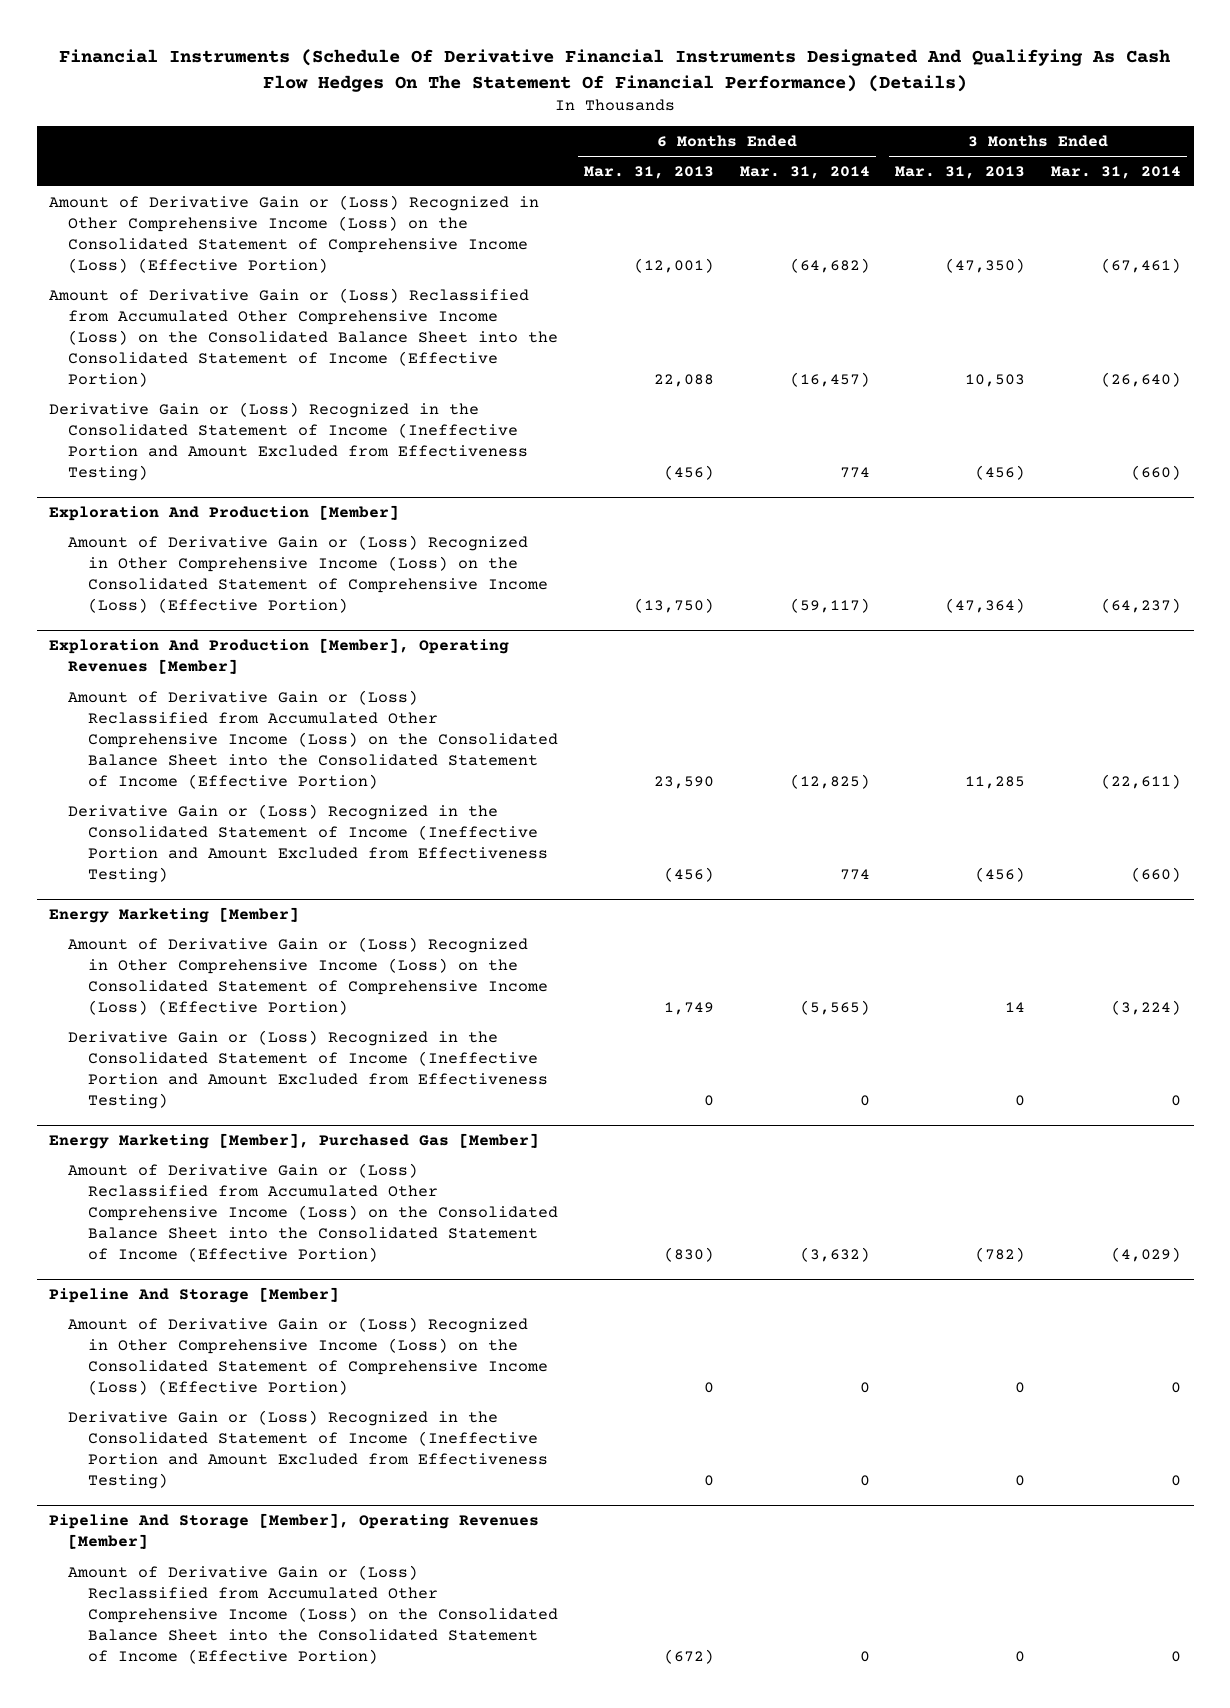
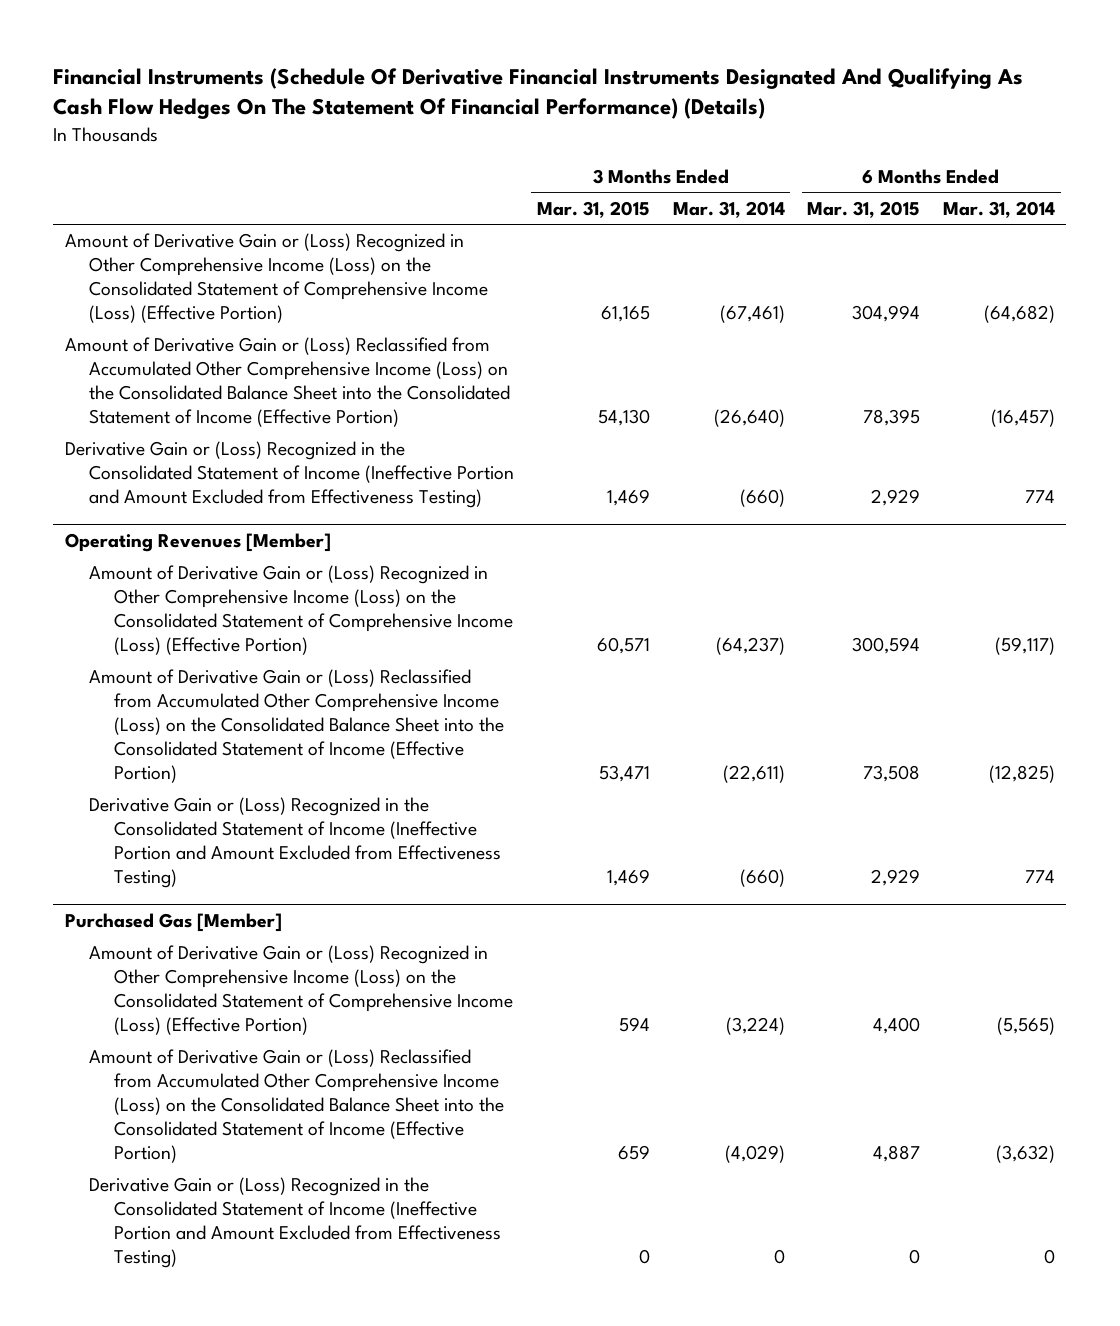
[584,165,715,179] Mar. 31, 2013 -> none
[895,165,1026,179] Mar. 31, 2013 -> none
none -> [537,200,651,218] Mar. 31, 2015
none -> [807,200,921,218] Mar. 31, 2015
[49,505,400,522] Exploration And Production [Member] -> none
none -> [64,533,331,553] Operating Revenues [Member]
[49,638,510,675] Exploration And Production [Member], Operating Revenues [Member] -> none
[49,907,300,924] Energy Marketing [Member] -> none
none -> [64,913,282,933] Purchased Gas [Member]
[68,1029,548,1110] Derivative Gain or (Loss) Recognized in the Consolidated Statement of Income (Ineffective Portion and Amount Excluded from Effectiveness Testing) -> none
[49,1133,540,1150] Energy Marketing [Member], Purchased Gas [Member] -> none
[49,1287,340,1304] Pipeline And Storage [Member] -> none
[68,1316,548,1396] Amount of Derivative Gain or (Loss) Recognized in Other Comprehensive Income (Loss) on the Consolidated Statement of Comprehensive Income (Loss) (Effective Portion) -> none
[49,1513,540,1550] Pipeline And Storage [Member], Operating Revenues [Member] -> none
[68,1564,558,1665] Amount of Derivative Gain or (Loss) Reclassified from Accumulated Other Comprehensive Income (Loss) on the Consolidated Balance Sheet into the Consolidated Statement of Income (Effective Portion) -> none

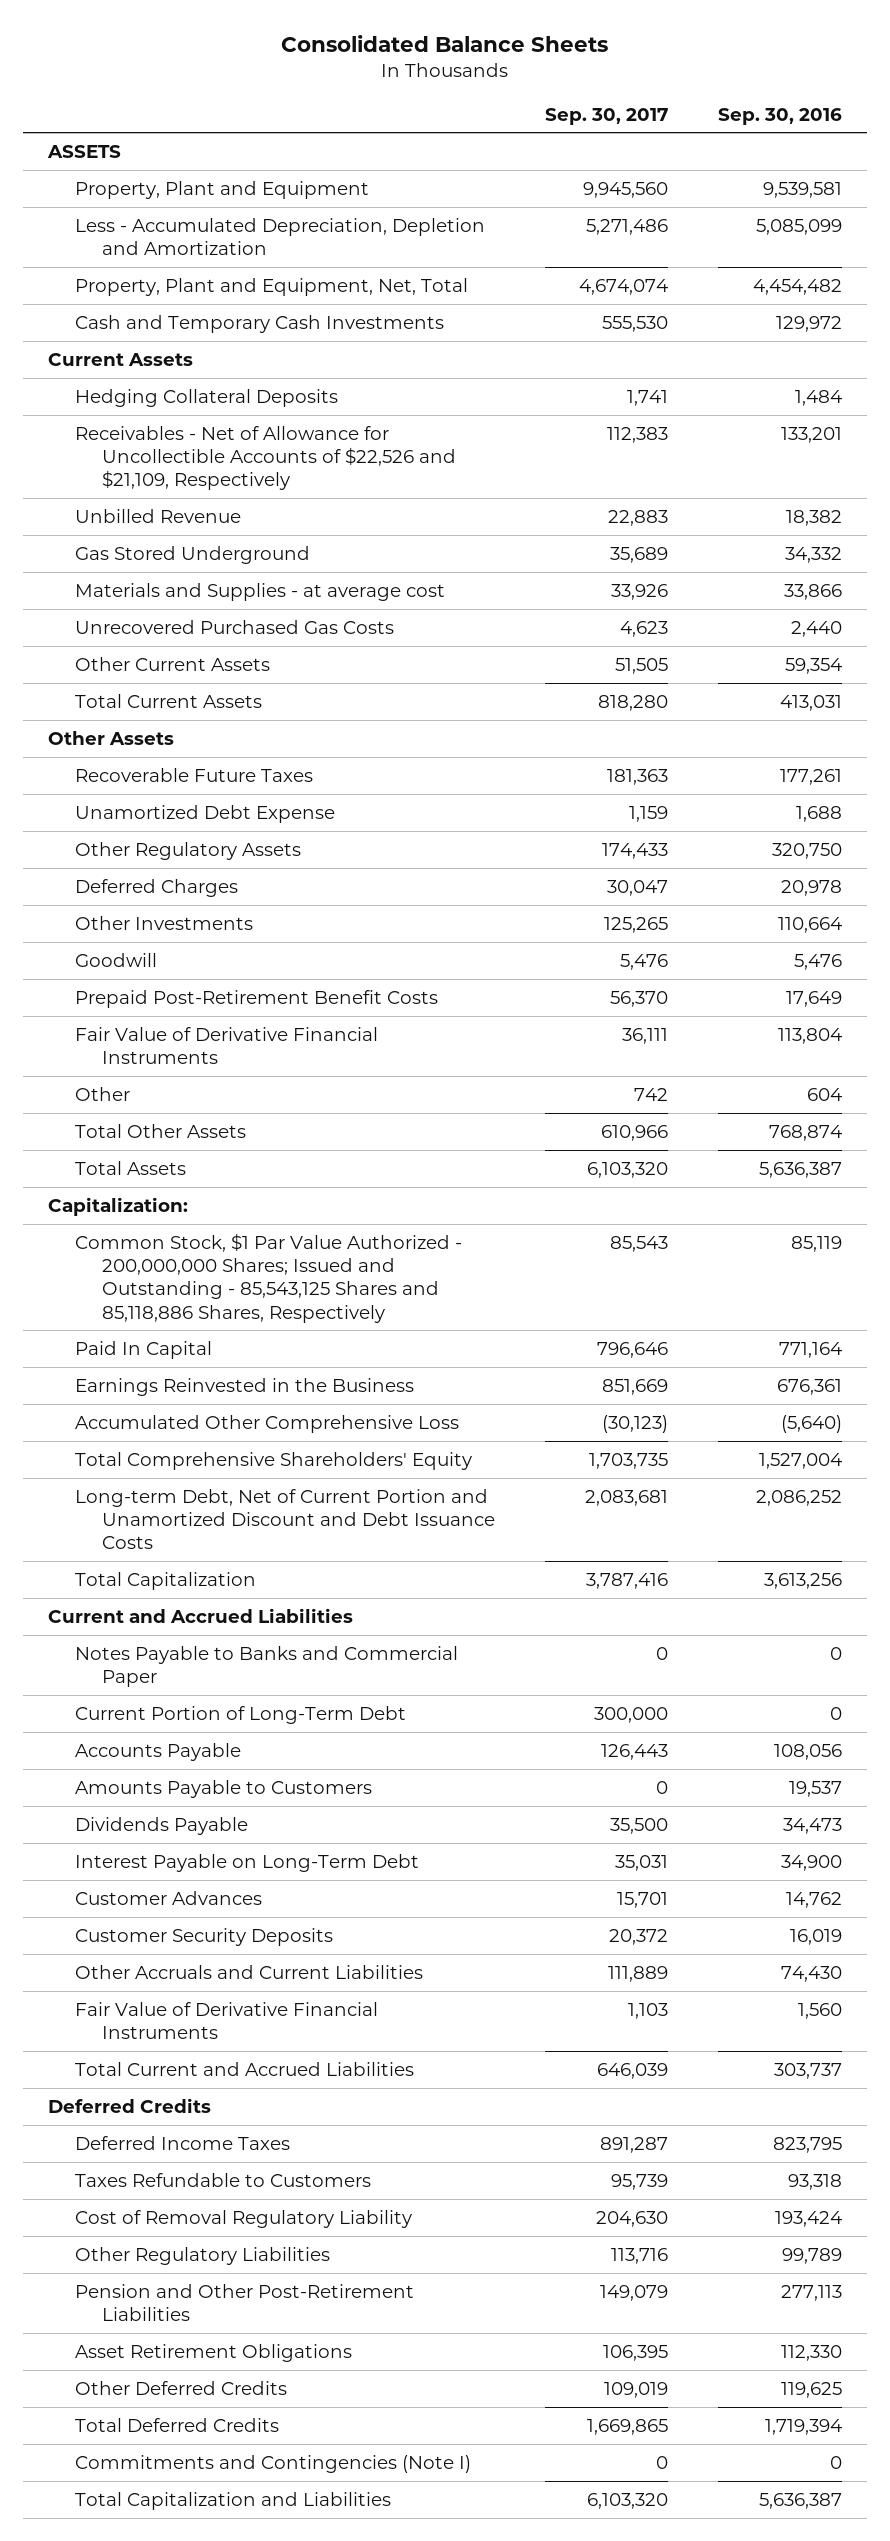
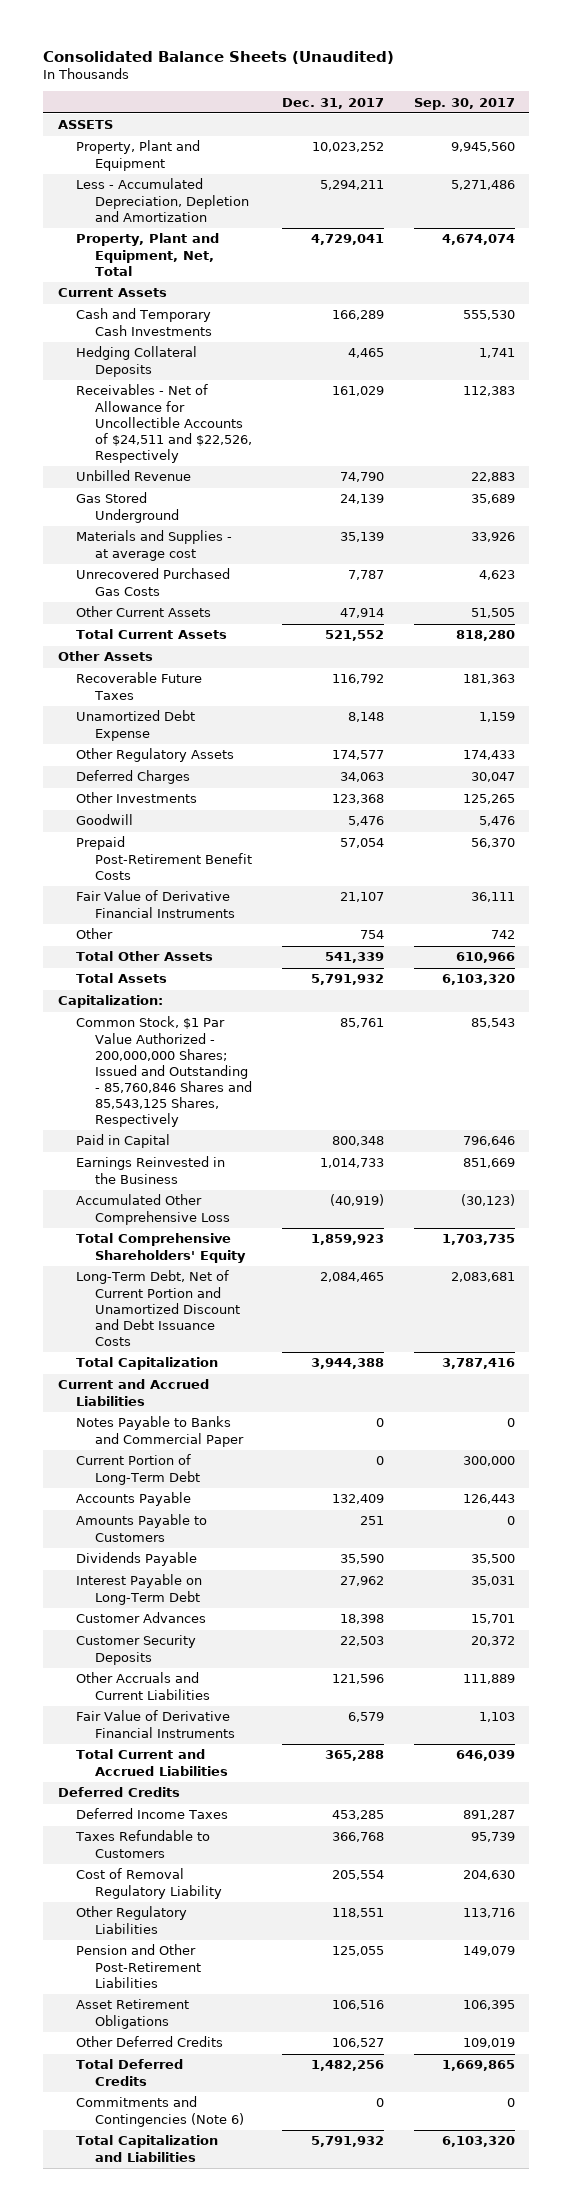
[280,34,608,52] Consolidated Balance Sheets -> [42,51,394,65] Consolidated Balance Sheets (Unaudited)
[718,107,843,125] Sep. 30, 2016 -> none
none -> [281,97,384,109] Dec. 31, 2017
[74,314,444,333] Cash and Temporary Cash Investments -> [76,308,213,336] Cash and Temporary Cash Investments
[74,425,456,491] Receivables - Net of Allowance for Uncollectible Accounts of $22,526 and $21,109, Respectively -> [76,384,253,463] Receivables - Net of Allowance for Uncollectible Accounts of $24,511 and $22,526, Respectively
[74,1232,462,1323] Common Stock, $1 Par Value Authorized - 200,000,000 Shares; Issued and Outstanding - 85,543,125 Shares and 85,118,886 Shares, Respectively -> [76,1016,253,1128] Common Stock, $1 Par Value Authorized - 200,000,000 Shares; Issued and Outstanding - 85,760,846 Shares and 85,543,125 Shares, Respectively
[74,1340,212,1359] Paid In Capital -> [76,1134,171,1149] Paid in Capital
[74,1488,495,1550] Long-term Debt, Net of Current Portion and Unamortized Discount and Debt Issuance Costs -> [76,1270,241,1346] Long-Term Debt, Net of Current Portion and Unamortized Discount and Debt Issuance Costs
[74,2454,471,2473] Commitments and Contingencies (Note I) -> [76,2096,245,2127] Commitments and Contingencies (Note 6)

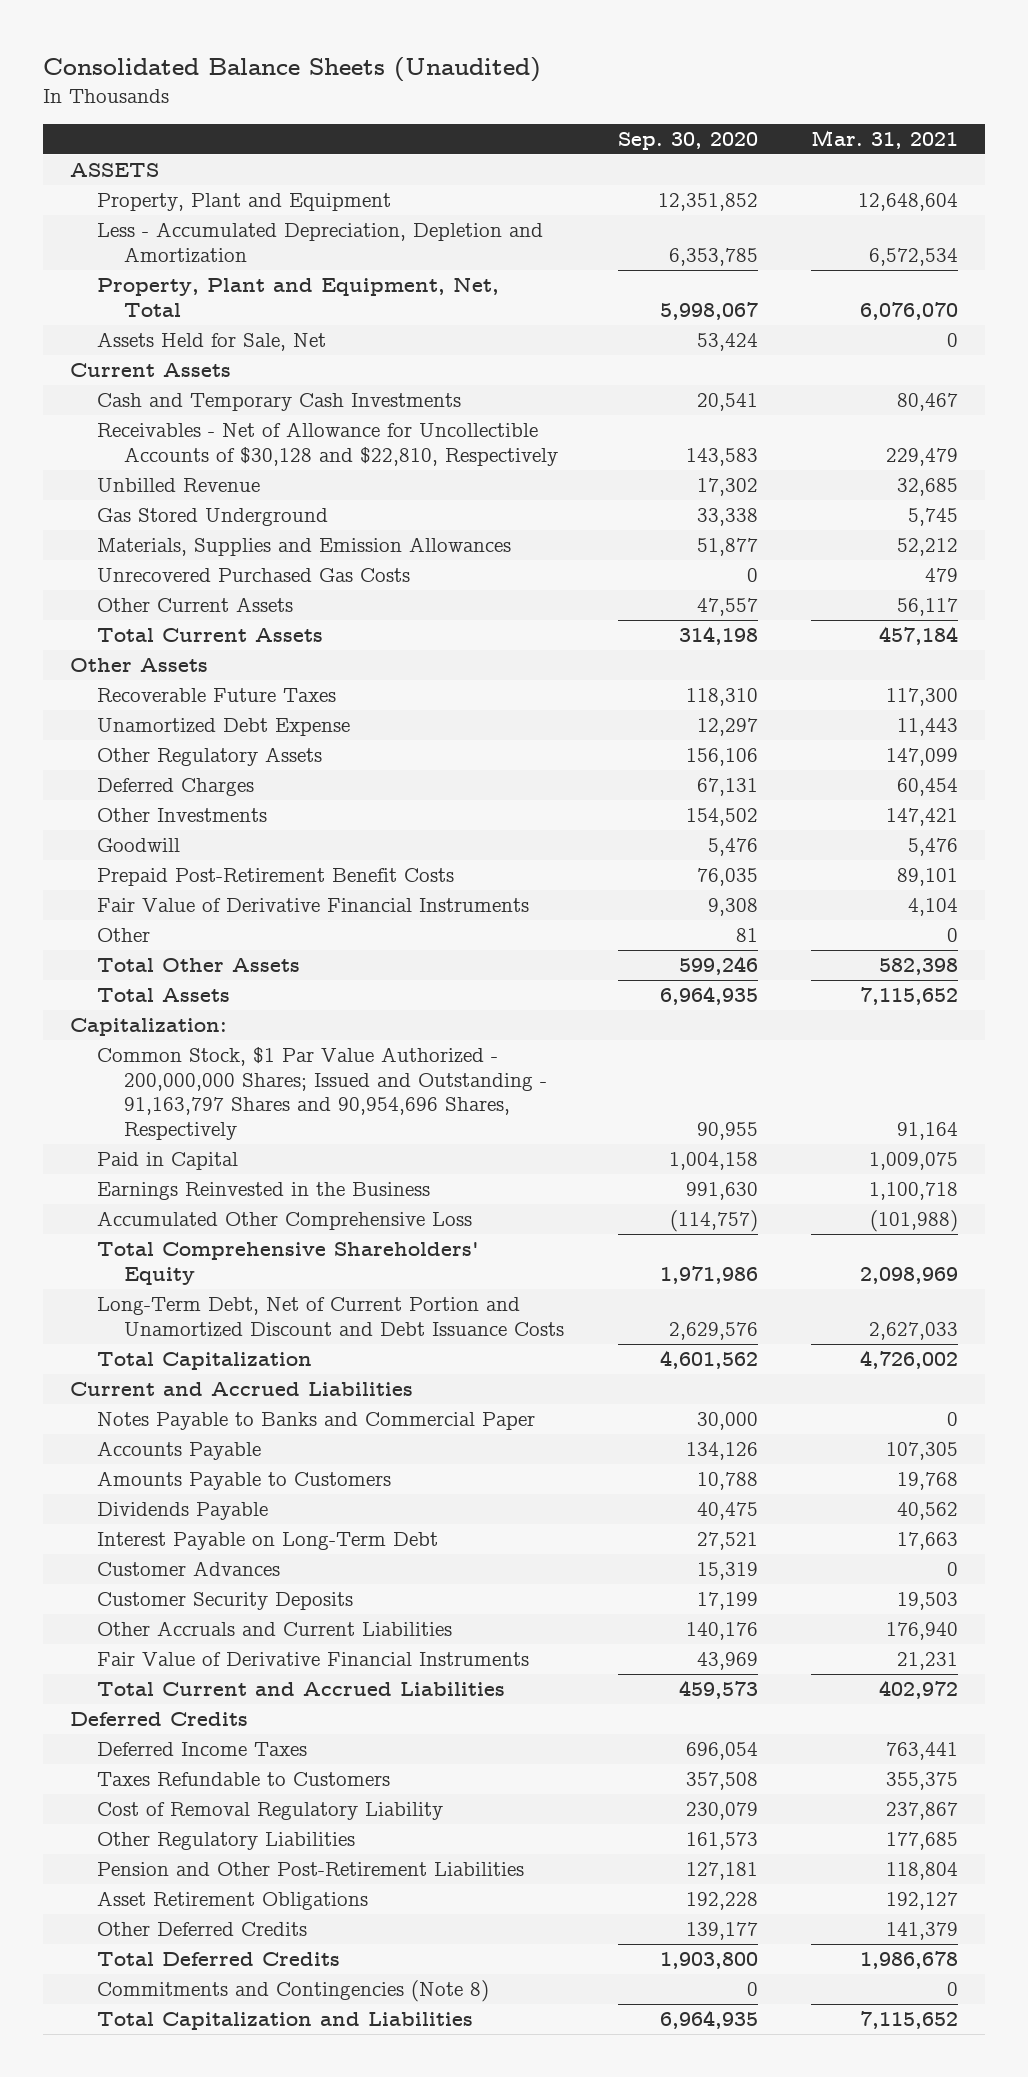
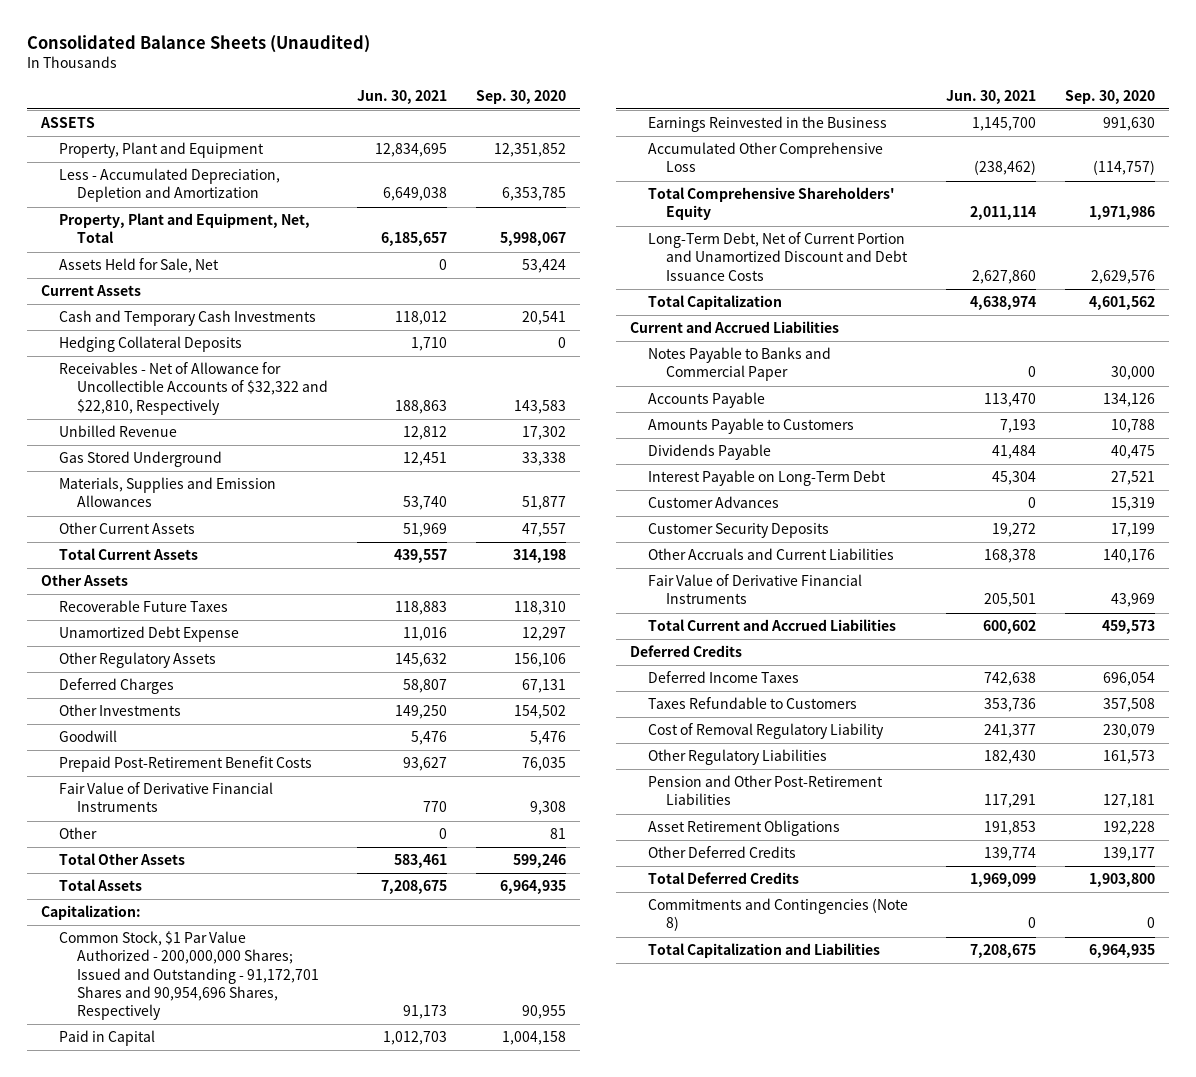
[811,129,959,149] Mar. 31, 2021 -> none
none -> [357,89,448,104] Jun. 30, 2021
none -> [59,336,243,353] Hedging Collateral Deposits
[96,422,558,466] Receivables - Net of Allowance for Uncollectible Accounts of $30,128 and $22,810, Respectively -> [59,362,329,415] Receivables - Net of Allowance for Uncollectible Accounts of $32,322 and $22,810, Respectively
[96,568,410,583] Unrecovered Purchased Gas Costs -> none
[96,1047,547,1140] Common Stock, $1 Par Value Authorized - 200,000,000 Shares; Issued and Outstanding - 91,163,797 Shares and 90,954,696 Shares, Respectively -> [59,931,320,1020] Common Stock, $1 Par Value Authorized - 200,000,000 Shares; Issued and Outstanding - 91,172,701 Shares and 90,954,696 Shares, Respectively

